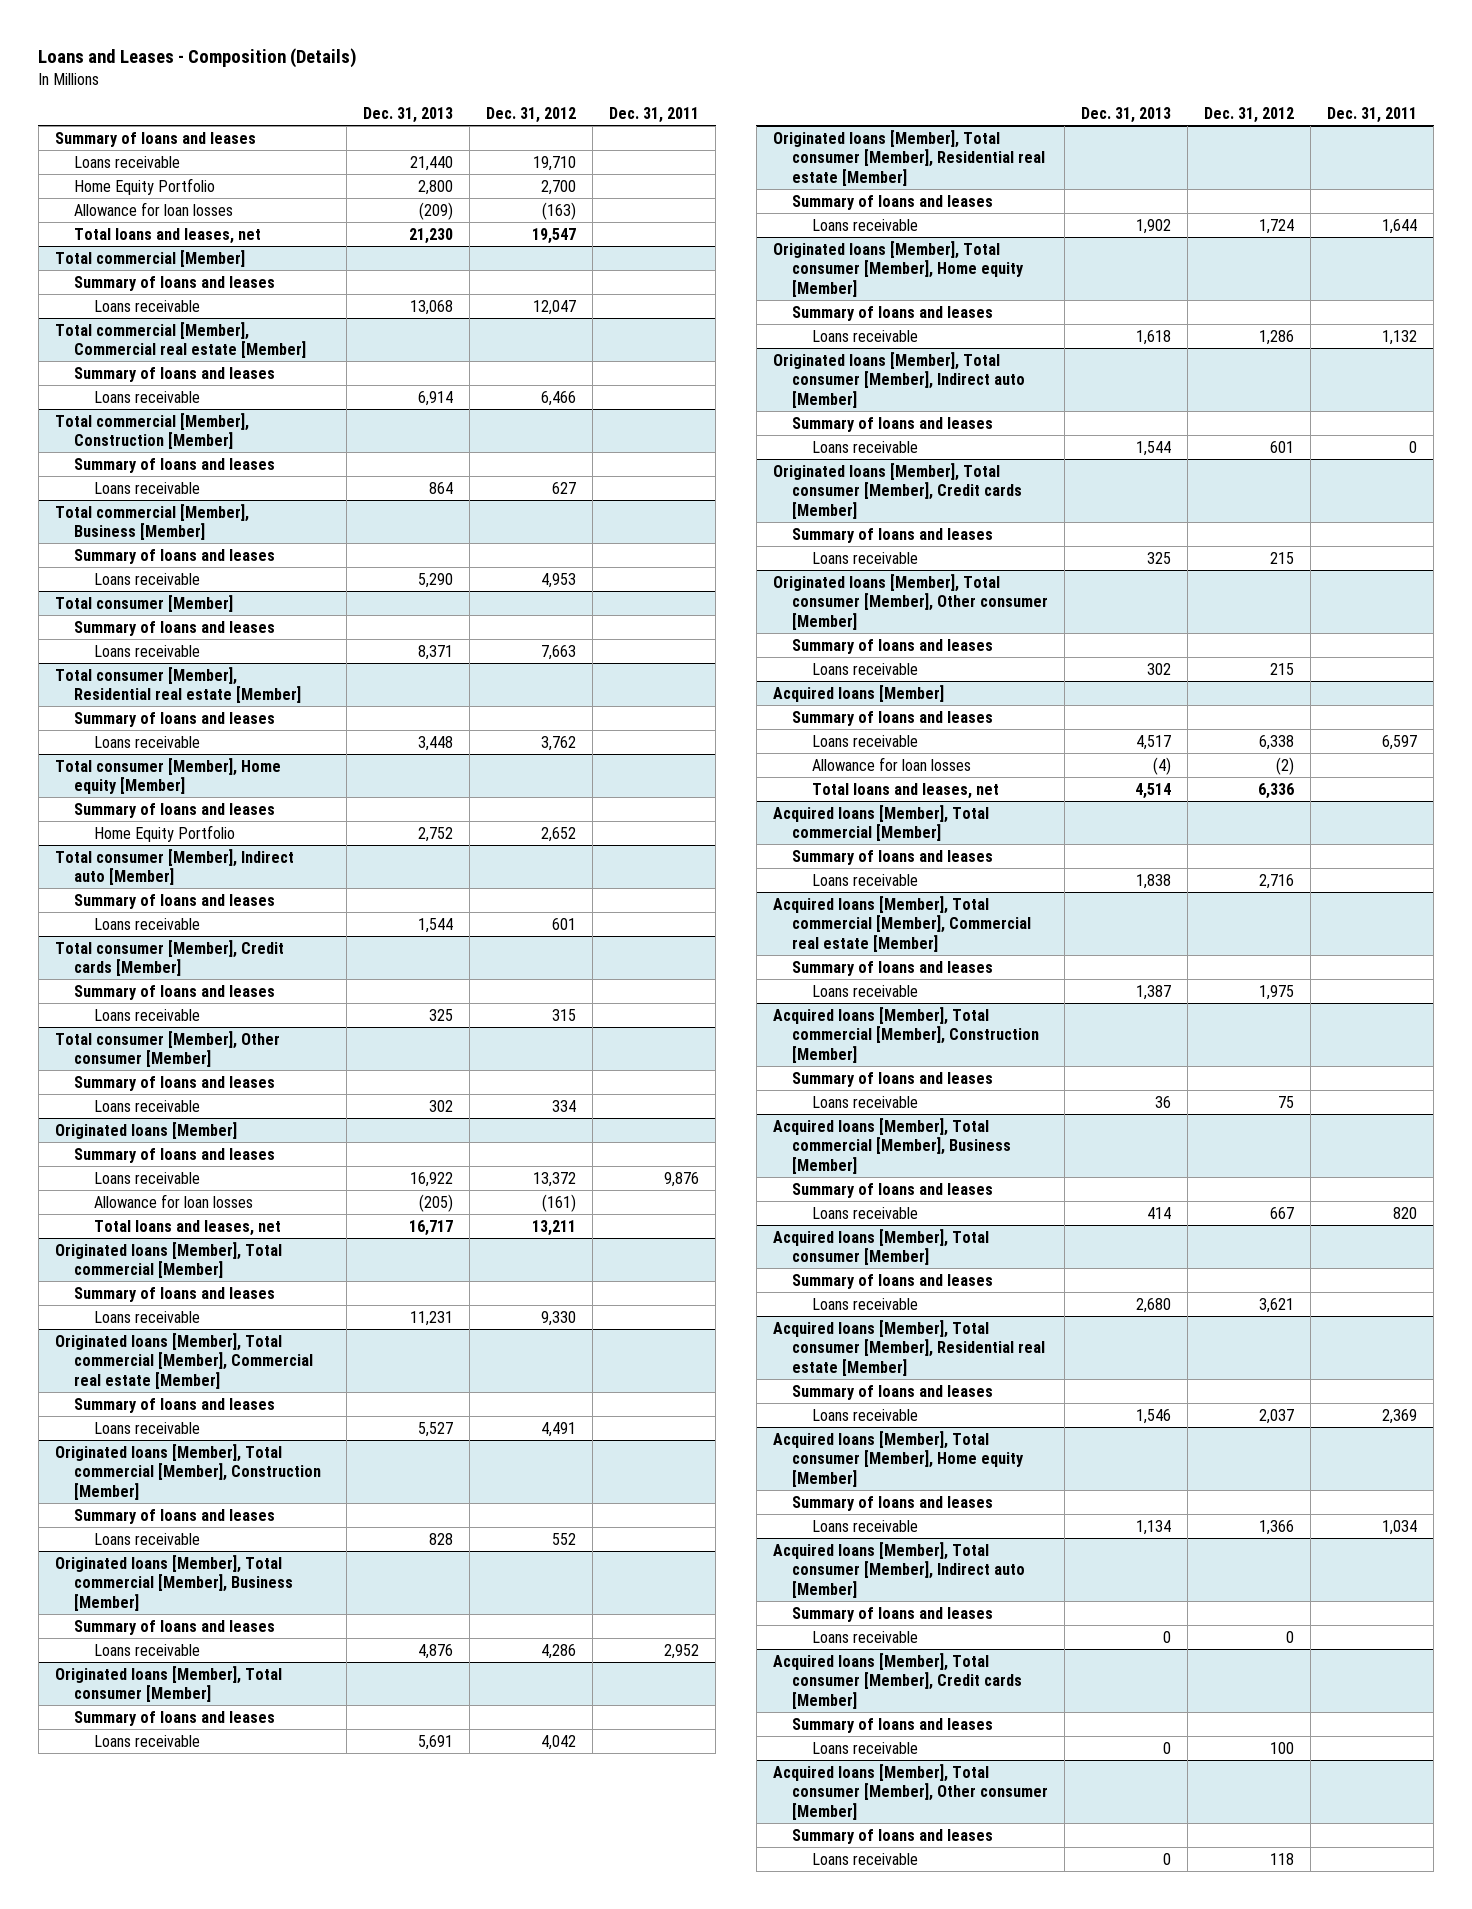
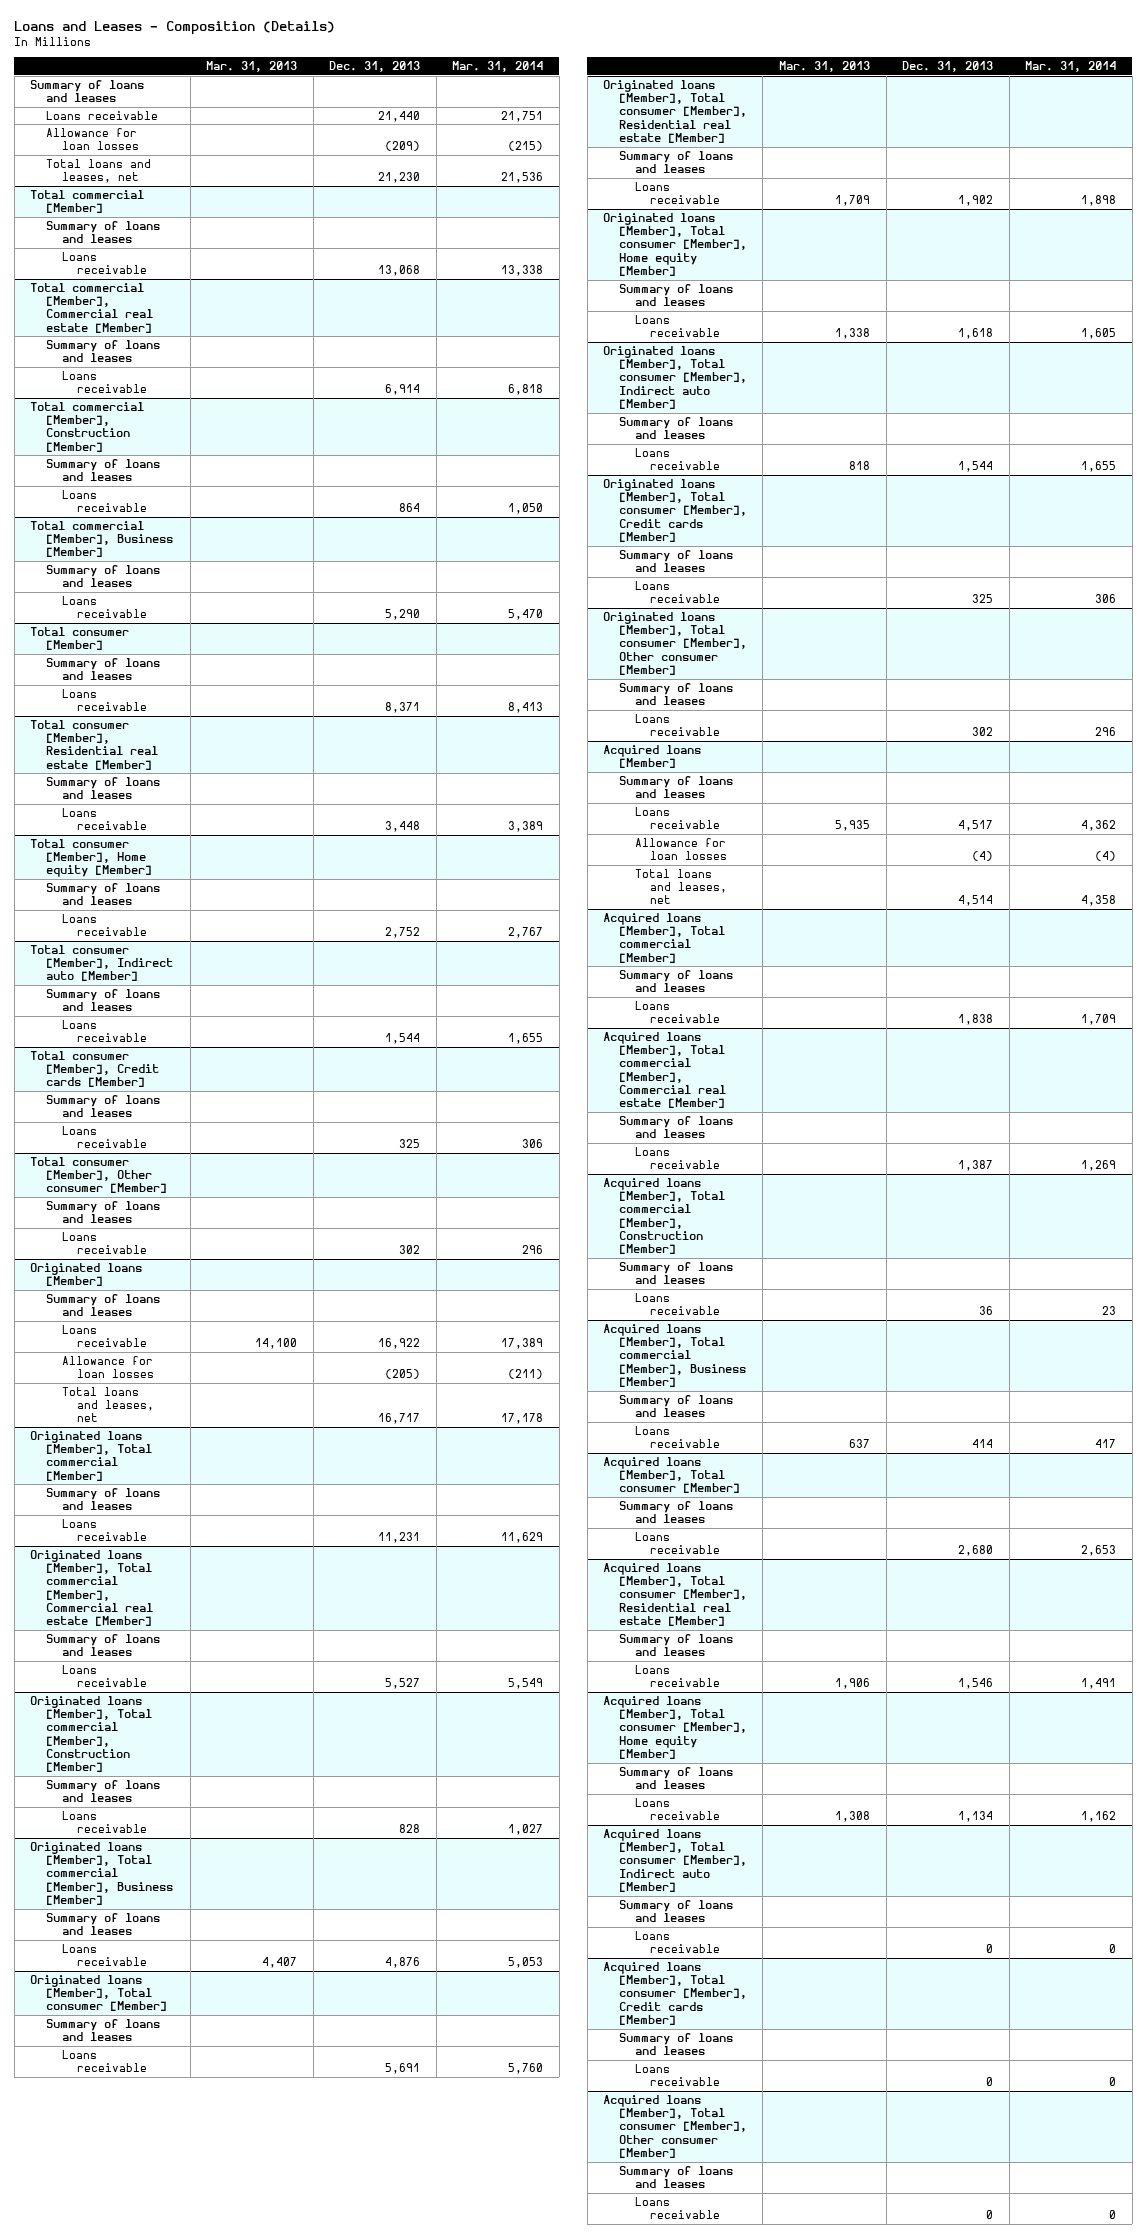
[486,106,577,123] Dec. 31, 2012 -> none
[609,106,700,123] Dec. 31, 2011 -> none
none -> [206,61,298,73] Mar. 31, 2013
none -> [452,61,544,73] Mar. 31, 2014
[74,177,216,195] Home Equity Portfolio -> none
[94,824,236,842] Home Equity Portfolio -> [61,913,148,937] Loans receivable

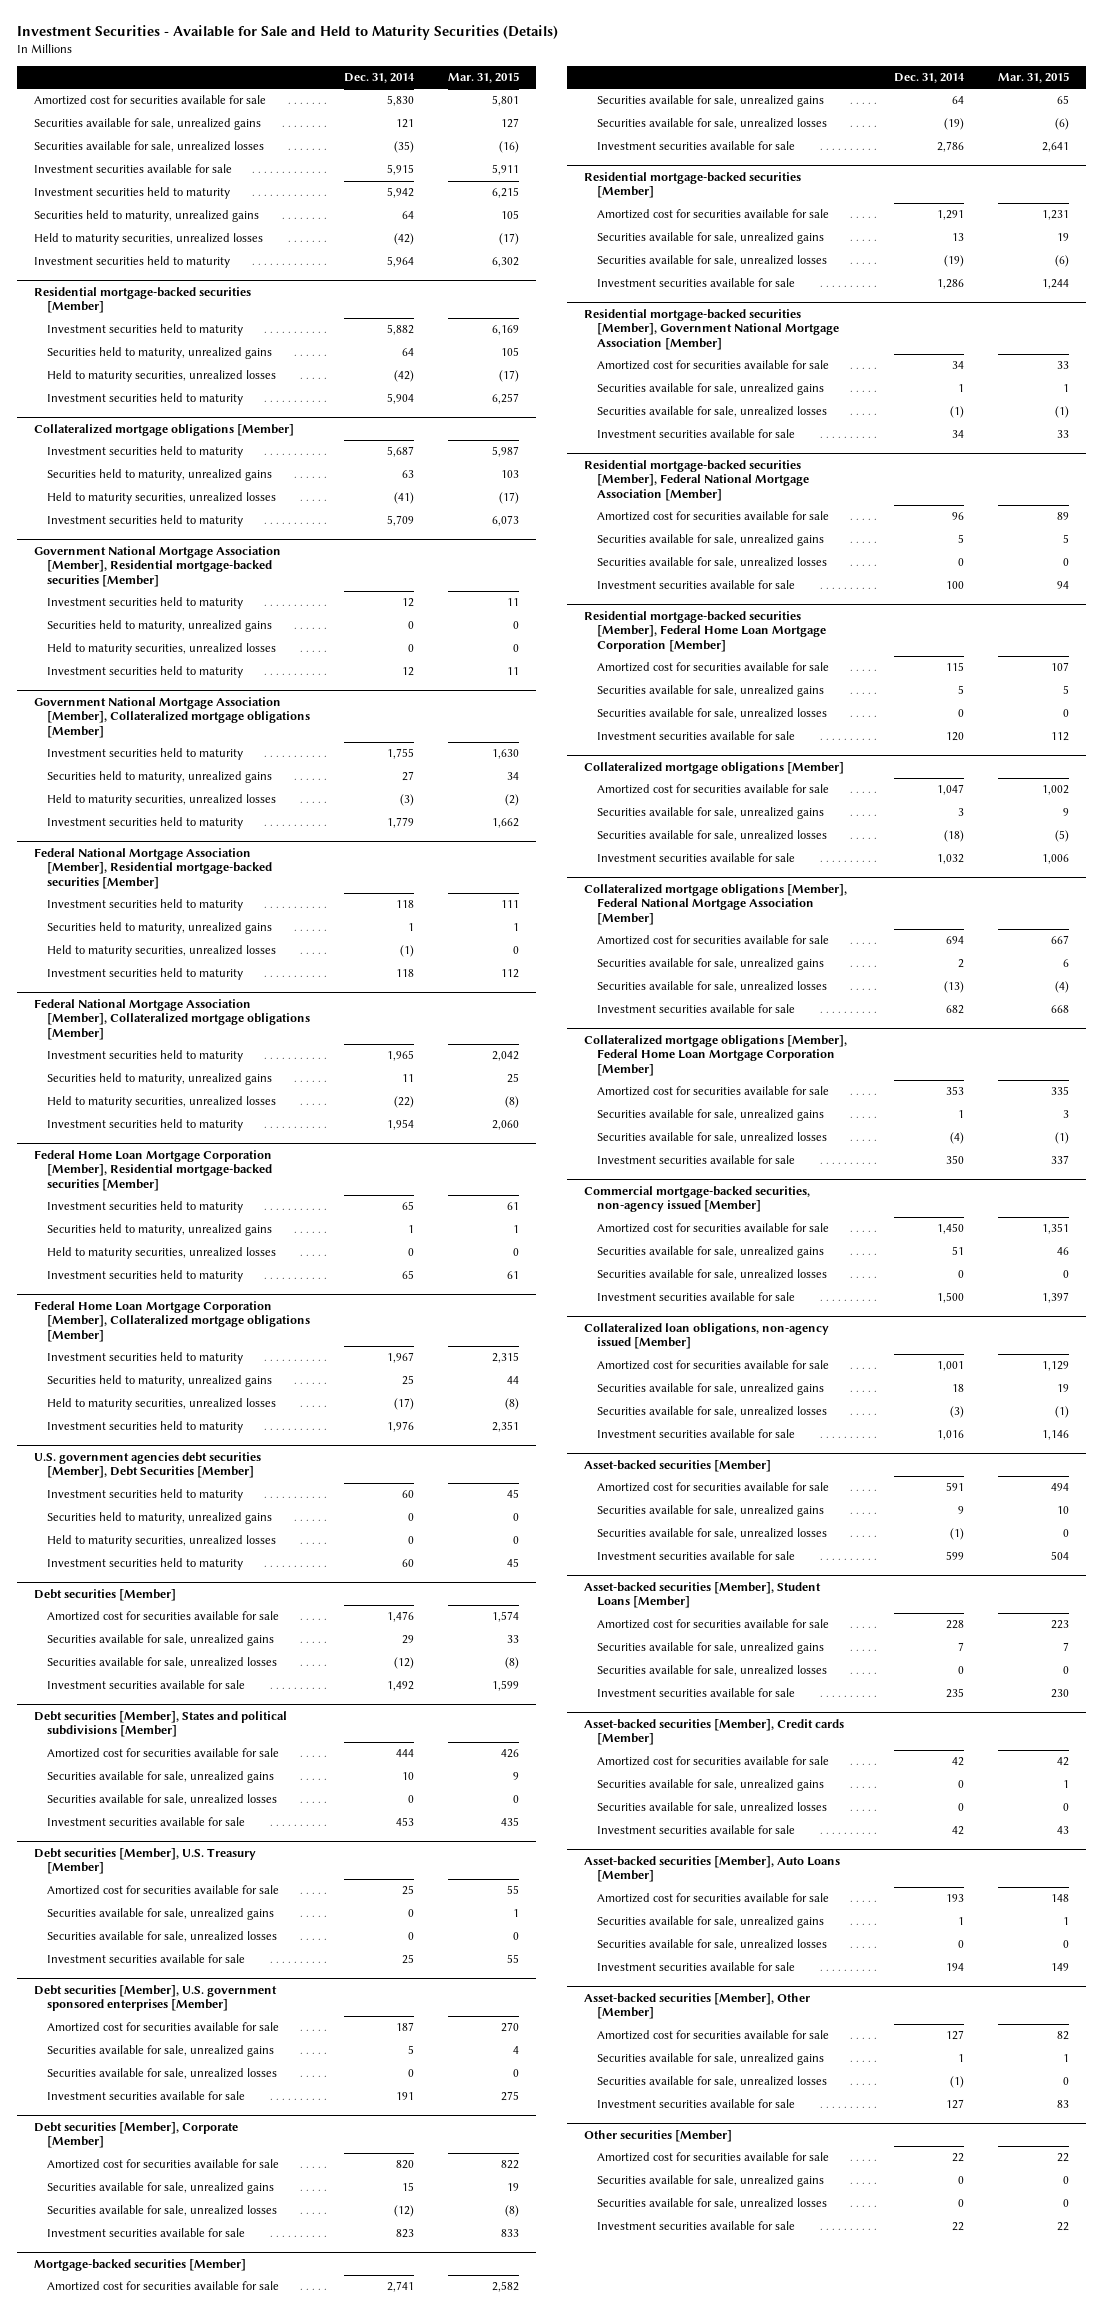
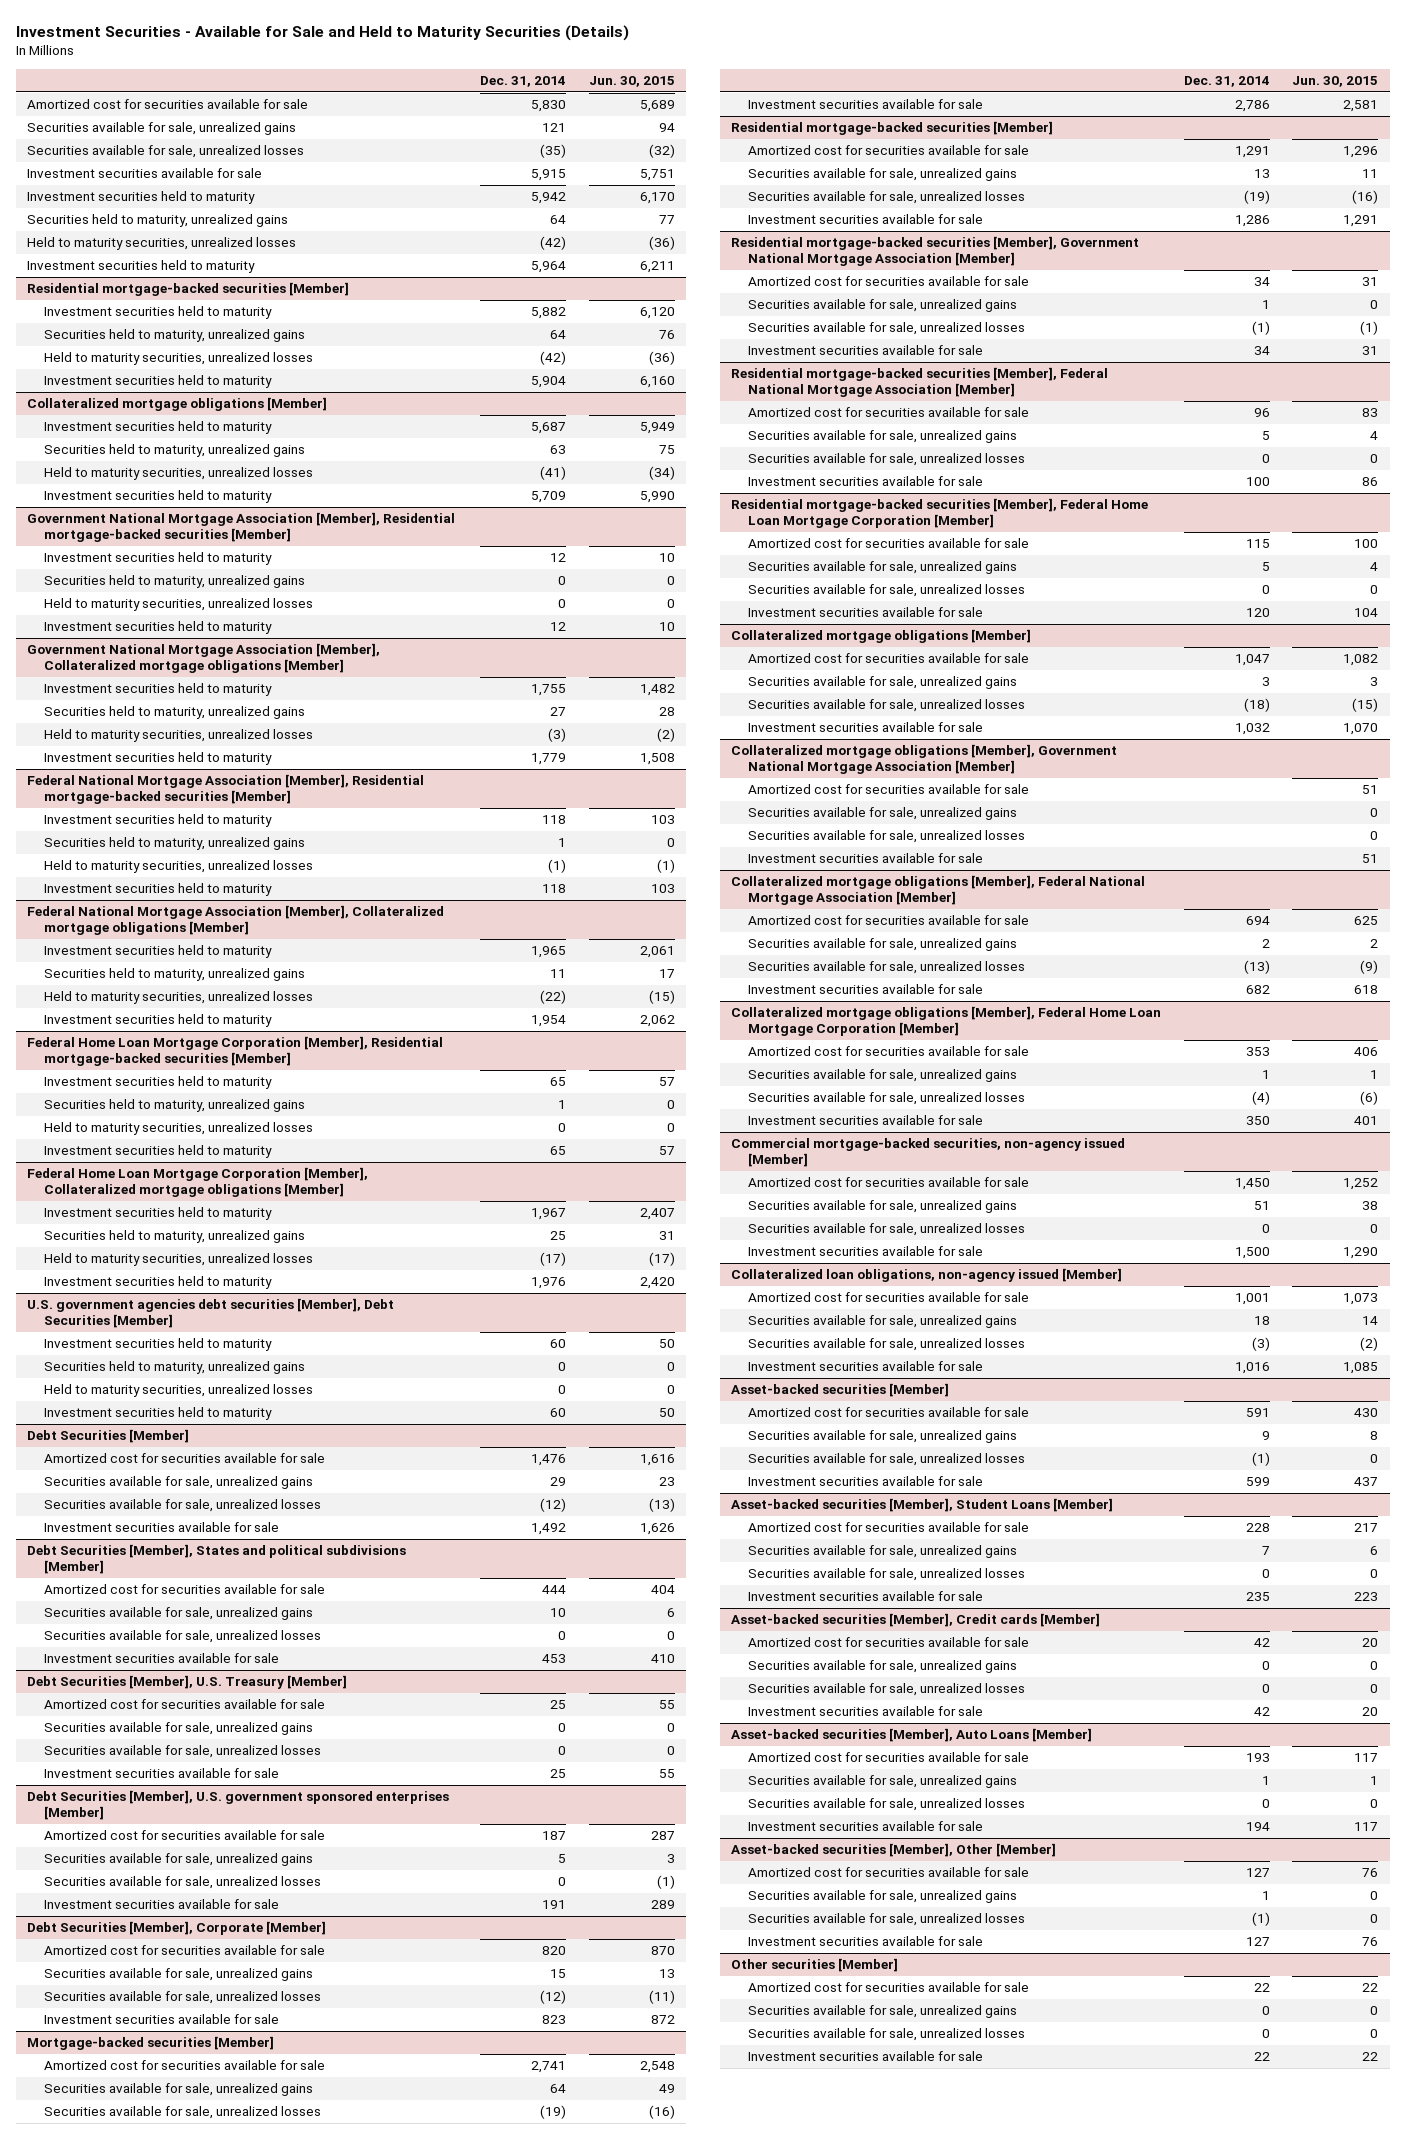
[448,72,520,84] Mar. 31, 2015 -> none
none -> [588,75,675,87] Jun. 30, 2015
[34,1588,177,1601] Debt securities [Member] -> [27,1429,190,1444] Debt Securities [Member]
[34,1710,288,1738] Debt securities [Member], States and political subdivisions [Member] -> [27,1544,407,1575] Debt Securities [Member], States and political subdivisions [Member]
[34,1847,257,1875] Debt securities [Member], U.S. Treasury [Member] -> [27,1675,348,1690] Debt Securities [Member], U.S. Treasury [Member]
[34,1984,278,2012] Debt securities [Member], U.S. government sponsored enterprises [Member] -> [27,1790,450,1821] Debt Securities [Member], U.S. government sponsored enterprises [Member]
[34,2121,239,2149] Debt securities [Member], Corporate [Member] -> [27,1921,327,1936] Debt Securities [Member], Corporate [Member]
none -> [730,744,1117,775] Collateralized mortgage obligations [Member], Government National Mortgage Association [Member]
none -> [747,784,1029,795] Amortized cost for securities available for sale
none -> [747,807,1017,821] Securities available for sale, unrealized gains
none -> [747,830,1025,844] Securities available for sale, unrealized losses
none -> [747,853,983,864] Investment securities available for sale

